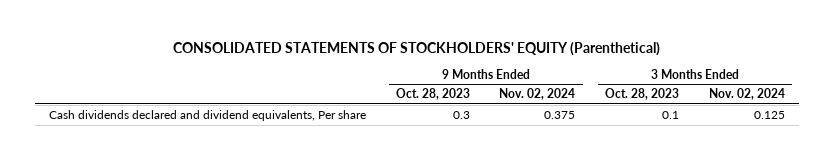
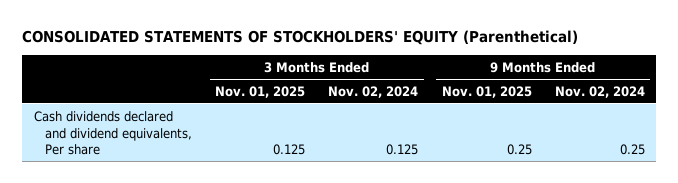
[395,88,470,101] Oct. 28, 2023 -> none
[605,88,680,101] Oct. 28, 2023 -> none
none -> [215,85,306,98] Nov. 01, 2025
none -> [441,85,532,98] Nov. 01, 2025
[544,111,576,120] 0.375 -> [619,144,645,156] 0.25

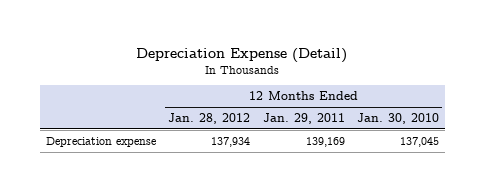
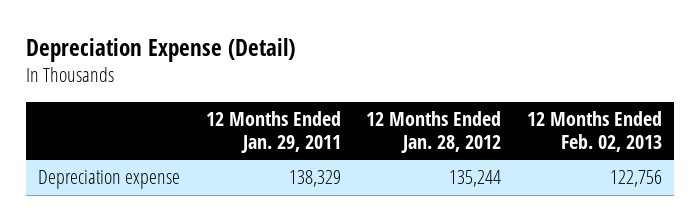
[356,112,439,124] Jan. 30, 2010 -> none
none -> [526,111,662,152] 12 Months Ended Feb. 02, 2013
[211,136,251,147] 137,934 -> [449,170,502,188] 135,244
[305,136,345,147] 139,169 -> [288,170,341,188] 138,329

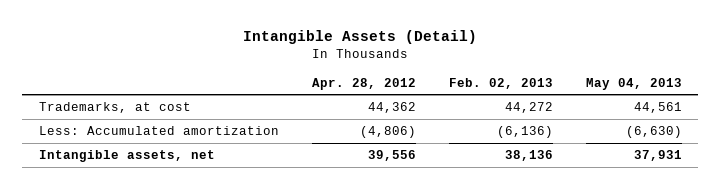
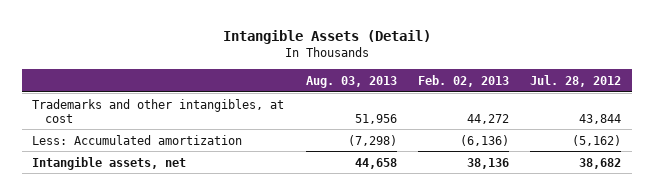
[311,77,416,90] Apr. 28, 2012 -> none
[585,77,682,90] May 04, 2013 -> none
none -> [305,75,397,88] Aug. 03, 2013
none -> [530,74,622,87] Jul. 28, 2012
[38,101,191,113] Trademarks, at cost -> [32,98,285,123] Trademarks and other intangibles, at cost

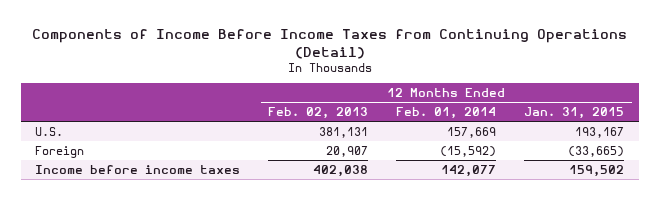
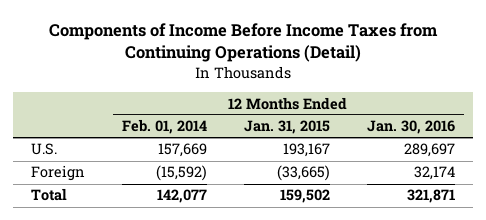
[268,107,369,120] Feb. 02, 2013 -> none
none -> [366,120,455,135] Jan. 30, 2016
[35,164,241,174] Income before income taxes -> [31,188,68,202] Total

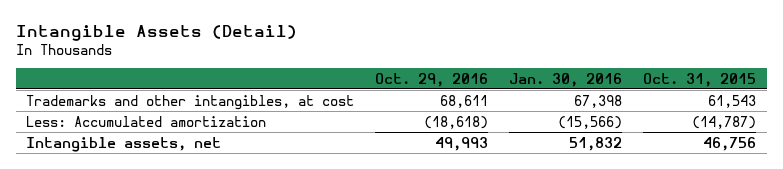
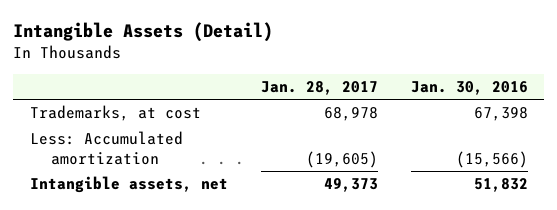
[375,72,489,87] Oct. 29, 2016 -> none
[643,72,757,87] Oct. 31, 2015 -> none
none -> [260,80,378,95] Jan. 28, 2017
[26,94,355,110] Trademarks and other intangibles, at cost -> [29,105,201,122] Trademarks, at cost

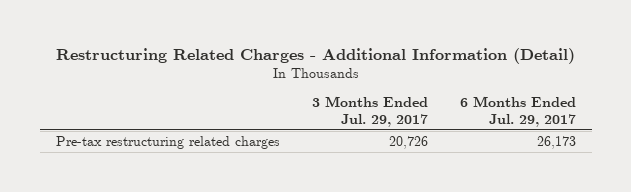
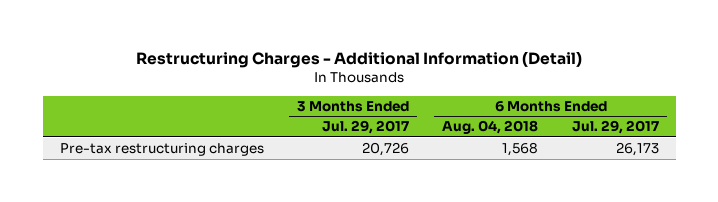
[55,48,575,65] Restructuring Related Charges - Additional Information (Detail) -> [136,50,583,68] Restructuring Charges - Additional Information (Detail)
none -> [442,120,539,135] Aug. 04, 2018
[55,136,280,150] Pre-tax restructuring related charges -> [59,143,264,157] Pre-tax restructuring charges

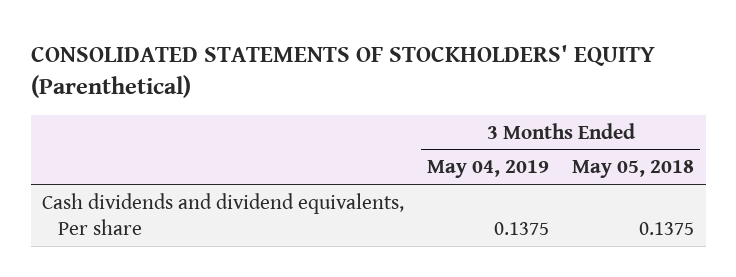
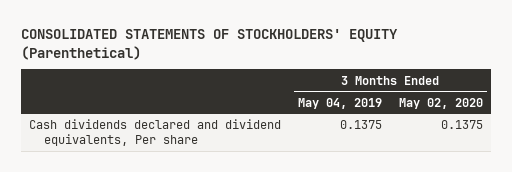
[572,160,695,179] May 05, 2018 -> none
none -> [398,97,483,109] May 02, 2020
[42,192,405,236] Cash dividends and dividend equivalents, Per share -> [29,119,282,147] Cash dividends declared and dividend equivalents, Per share

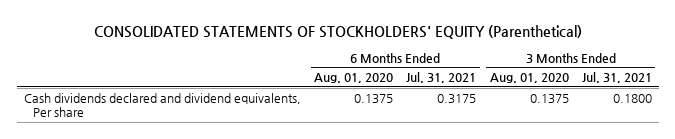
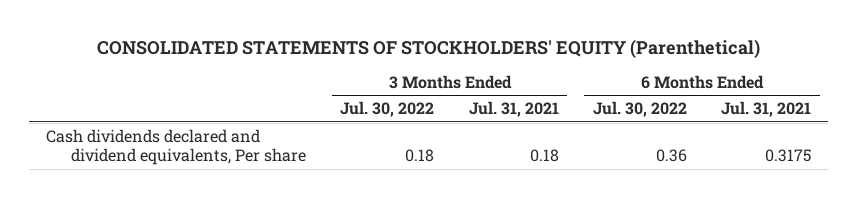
[313,73,393,84] Aug. 01, 2020 -> none
[489,73,569,84] Aug. 01, 2020 -> none
none -> [340,101,435,118] Jul. 30, 2022
none -> [592,101,687,118] Jul. 30, 2022
[612,94,652,104] 0.1800 -> [529,149,559,163] 0.18

